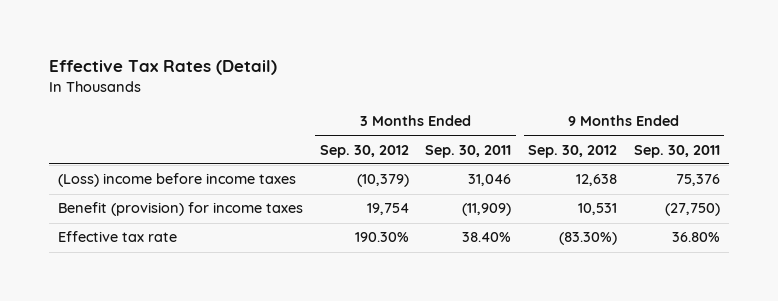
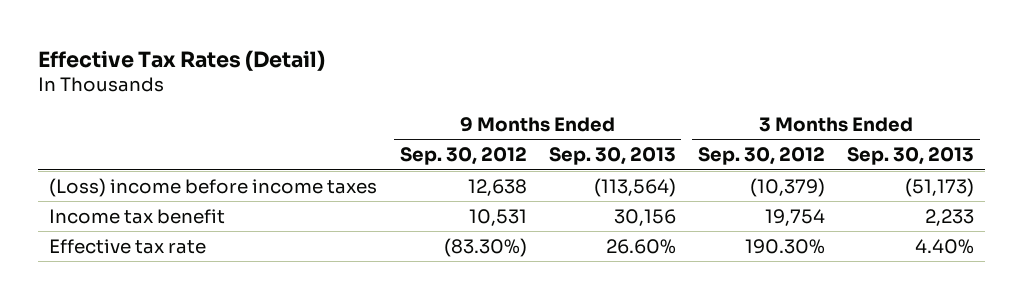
[425,144,512,158] Sep. 30, 2011 -> none
[634,144,721,158] Sep. 30, 2011 -> none
none -> [548,147,676,166] Sep. 30, 2013
none -> [847,147,975,166] Sep. 30, 2013
[57,202,303,217] Benefit (provision) for income taxes -> [49,208,226,224] Income tax benefit

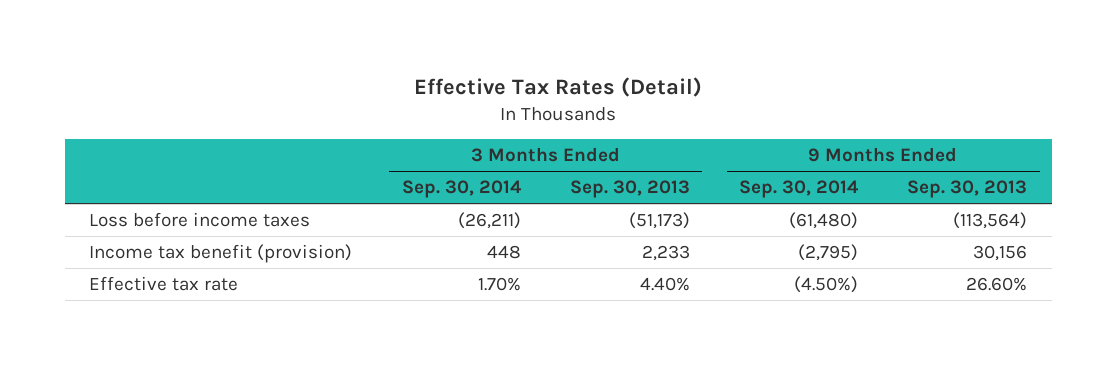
[399,147,527,166] Sep. 30, 2012 -> none
[698,147,826,166] Sep. 30, 2012 -> none
none -> [401,180,522,199] Sep. 30, 2014
none -> [739,180,860,199] Sep. 30, 2014
[49,177,378,197] (Loss) income before income taxes -> [89,212,311,228] Loss before income taxes
[49,208,226,224] Income tax benefit -> [89,244,353,264] Income tax benefit (provision)

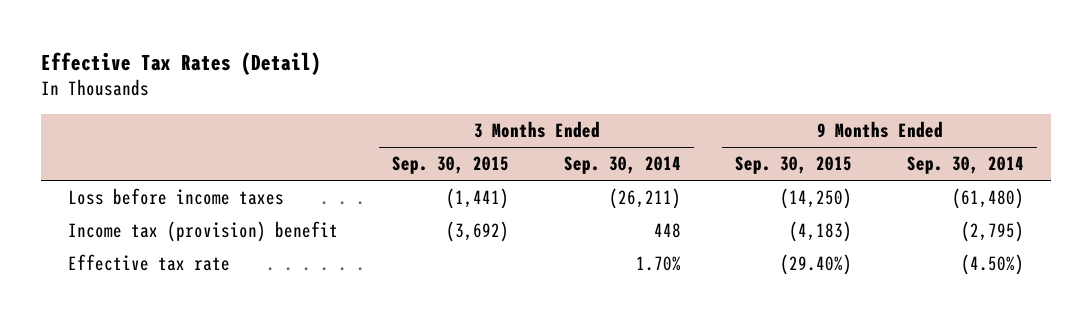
[569,180,690,199] Sep. 30, 2013 -> none
[907,180,1028,199] Sep. 30, 2013 -> none
none -> [392,156,510,175] Sep. 30, 2015
none -> [735,156,853,175] Sep. 30, 2015
[89,244,353,264] Income tax benefit (provision) -> [67,221,338,243] Income tax (provision) benefit

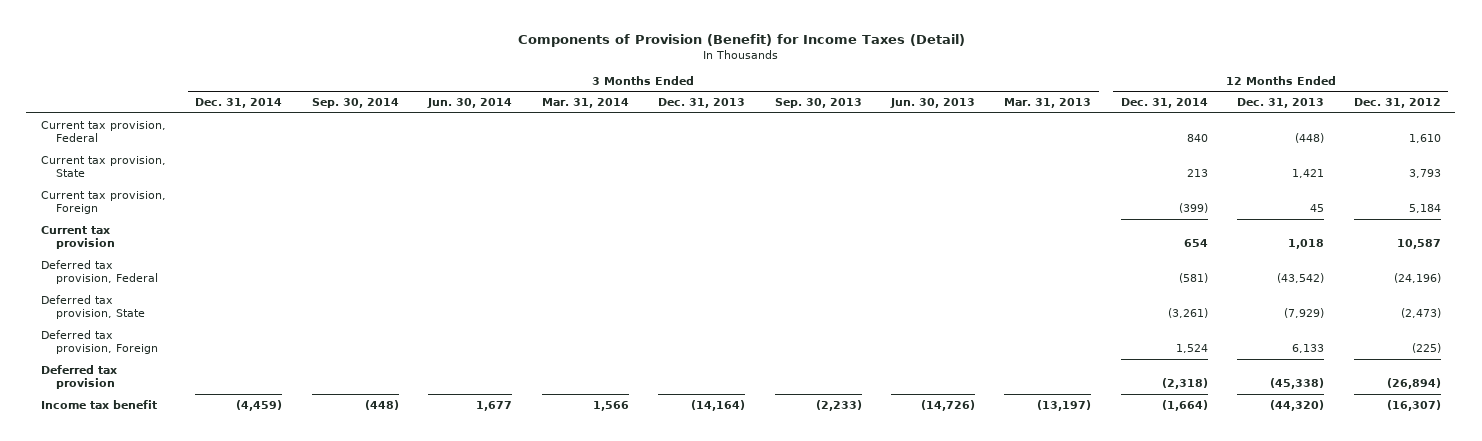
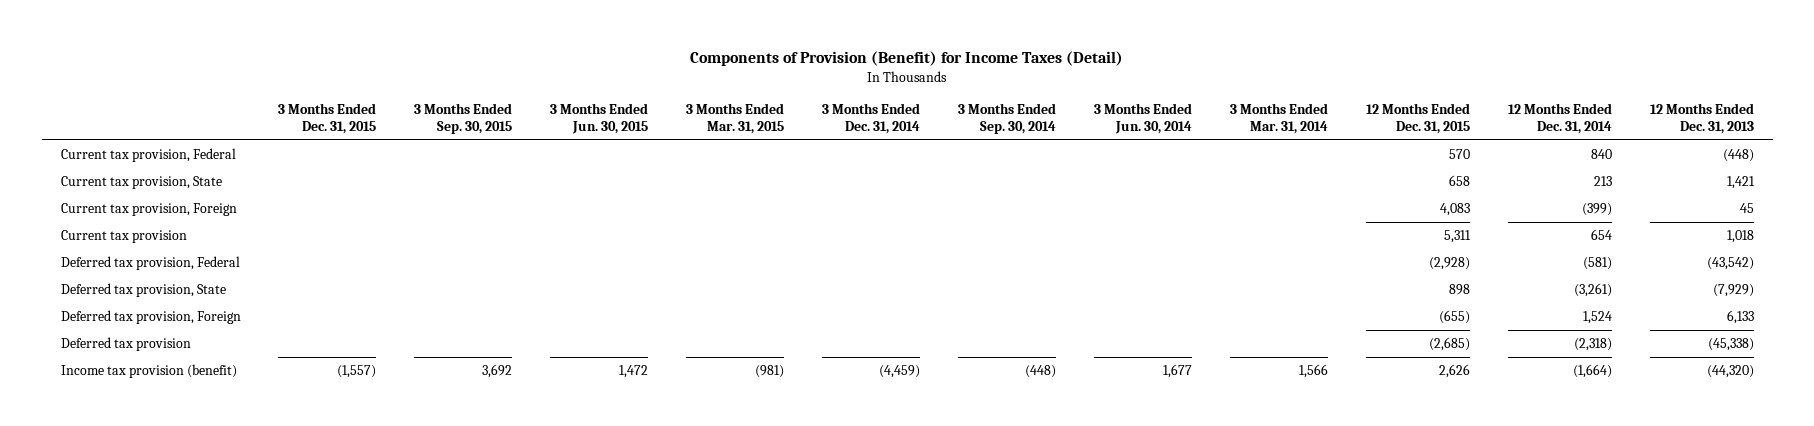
[658,98,746,109] Dec. 31, 2013 -> none
[774,98,862,109] Sep. 30, 2013 -> none
[889,98,975,109] Jun. 30, 2013 -> none
[1004,98,1092,109] Mar. 31, 2013 -> none
[1353,98,1441,109] Dec. 31, 2012 -> none
none -> [278,102,377,135] 3 Months Ended Dec. 31, 2015
none -> [414,102,513,135] 3 Months Ended Sep. 30, 2015
none -> [550,102,649,135] 3 Months Ended Jun. 30, 2015
none -> [686,102,785,135] 3 Months Ended Mar. 31, 2015
none -> [1365,102,1470,135] 12 Months Ended Dec. 31, 2015
[41,399,158,409] Income tax benefit -> [60,364,237,379] Income tax provision (benefit)

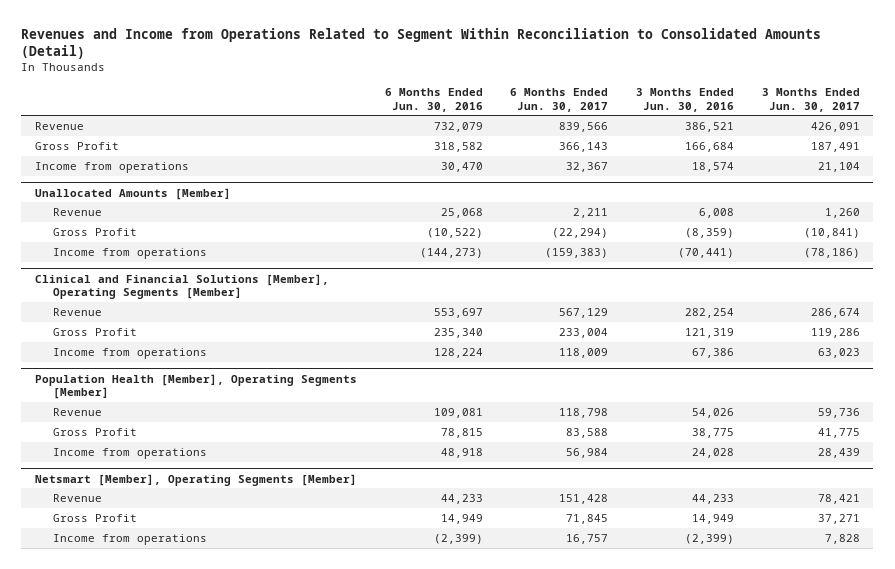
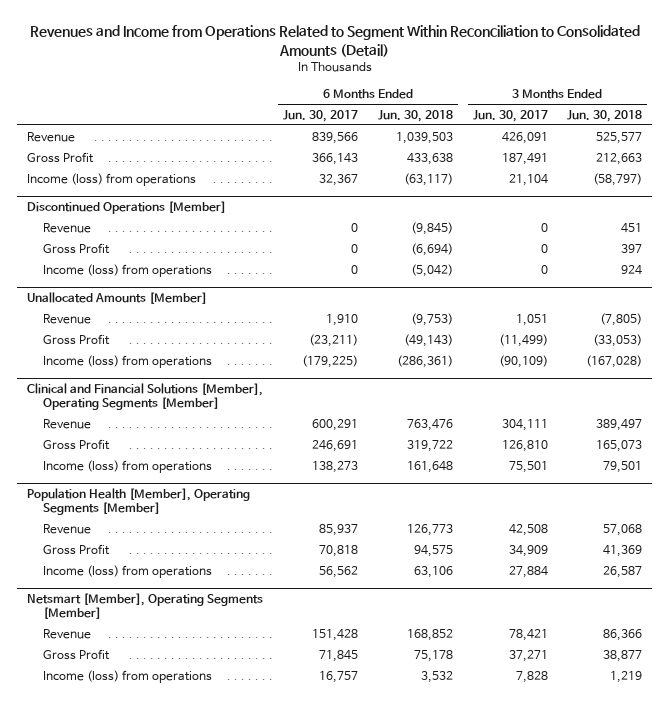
[384,88,483,112] 6 Months Ended Jun. 30, 2016 -> none
[635,88,734,112] 3 Months Ended Jun. 30, 2016 -> none
none -> [377,109,453,122] Jun. 30, 2018
none -> [567,109,643,122] Jun. 30, 2018
[35,161,190,173] Income from operations -> [27,172,197,186] Income (loss) from operations
none -> [27,200,227,214] Discontinued Operations [Member]
none -> [43,222,92,233] Revenue
none -> [43,242,111,254] Gross Profit
none -> [43,263,213,277] Income (loss) from operations
[573,207,609,218] 2,211 -> [325,313,358,326] 1,910
[824,207,860,218] 1,260 -> [515,313,548,326] 1,051
[552,227,609,238] (22,294) -> [308,333,358,347] (23,211)
[803,227,860,238] (10,841) -> [498,333,548,347] (11,499)
[52,247,207,259] Income from operations -> [43,354,213,368] Income (loss) from operations
[545,247,609,258] (159,383) -> [301,354,358,368] (179,225)
[803,247,860,258] (78,186) -> [498,354,548,368] (90,109)
[559,307,609,318] 567,129 -> [311,418,358,431] 600,291
[810,307,860,318] 286,674 -> [501,418,548,431] 304,111
[559,327,609,338] 233,004 -> [311,439,358,452] 246,691
[810,327,860,338] 119,286 -> [501,439,548,452] 126,810
[52,347,207,359] Income from operations -> [43,459,213,473] Income (loss) from operations
[559,347,609,358] 118,009 -> [311,460,358,473] 138,273
[817,347,860,358] 63,023 -> [508,460,548,473] 75,501
[559,407,609,418] 118,798 -> [318,523,358,536] 85,937
[817,407,860,418] 59,736 -> [508,523,548,536] 42,508
[566,427,609,438] 83,588 -> [318,544,358,557] 70,818
[817,427,860,438] 41,775 -> [508,544,548,557] 34,909
[52,447,207,459] Income from operations -> [43,564,213,578] Income (loss) from operations
[566,447,609,458] 56,984 -> [318,565,358,578] 56,562
[817,447,860,458] 28,439 -> [508,565,548,578] 27,884
[52,533,207,545] Income from operations -> [43,669,213,683] Income (loss) from operations

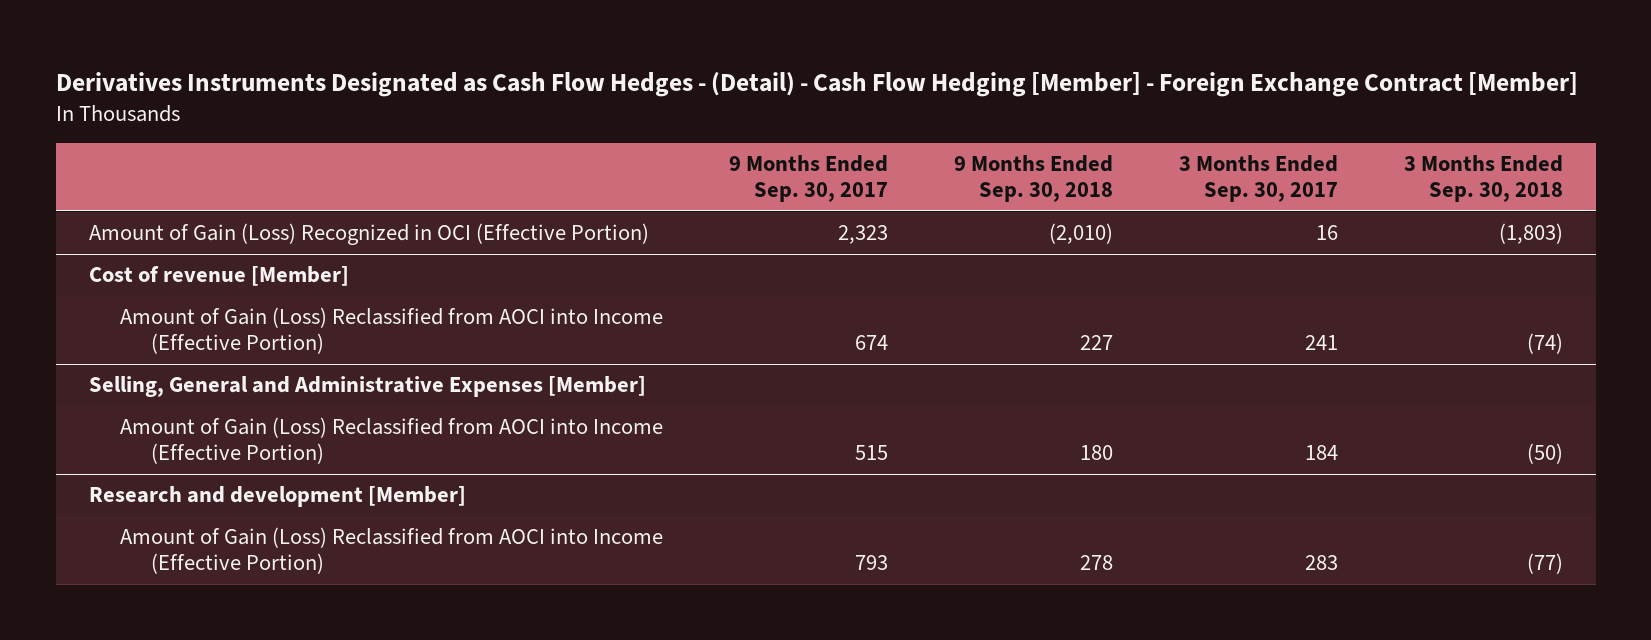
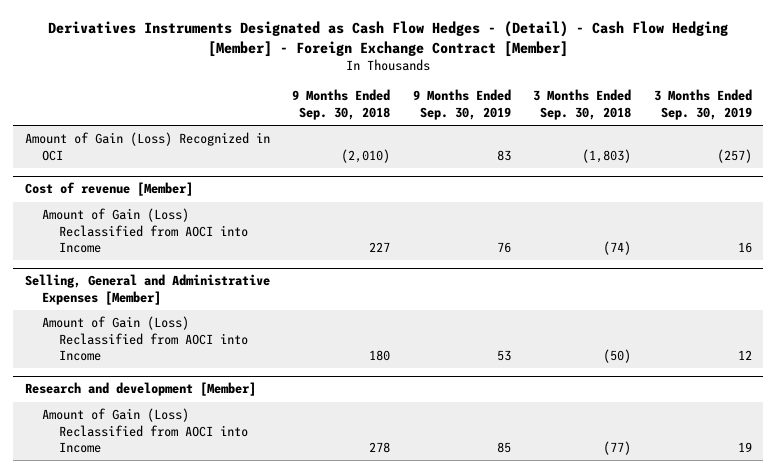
[728,155,888,203] 9 Months Ended Sep. 30, 2017 -> none
[1178,155,1338,203] 3 Months Ended Sep. 30, 2017 -> none
none -> [412,89,511,120] 9 Months Ended Sep. 30, 2019
none -> [653,89,752,120] 3 Months Ended Sep. 30, 2019
[88,223,649,246] Amount of Gain (Loss) Recognized in OCI (Effective Portion) -> [24,132,270,161] Amount of Gain (Loss) Recognized in OCI
[119,307,663,355] Amount of Gain (Loss) Reclassified from AOCI into Income (Effective Portion) -> [41,208,248,253] Amount of Gain (Loss) Reclassified from AOCI into Income
[119,417,663,465] Amount of Gain (Loss) Reclassified from AOCI into Income (Effective Portion) -> [41,316,248,361] Amount of Gain (Loss) Reclassified from AOCI into Income
[119,527,663,575] Amount of Gain (Loss) Reclassified from AOCI into Income (Effective Portion) -> [41,408,248,453] Amount of Gain (Loss) Reclassified from AOCI into Income

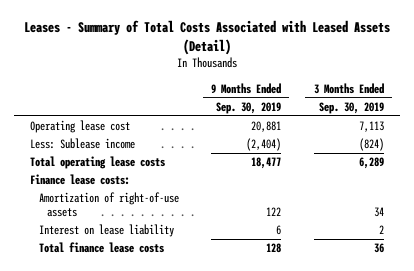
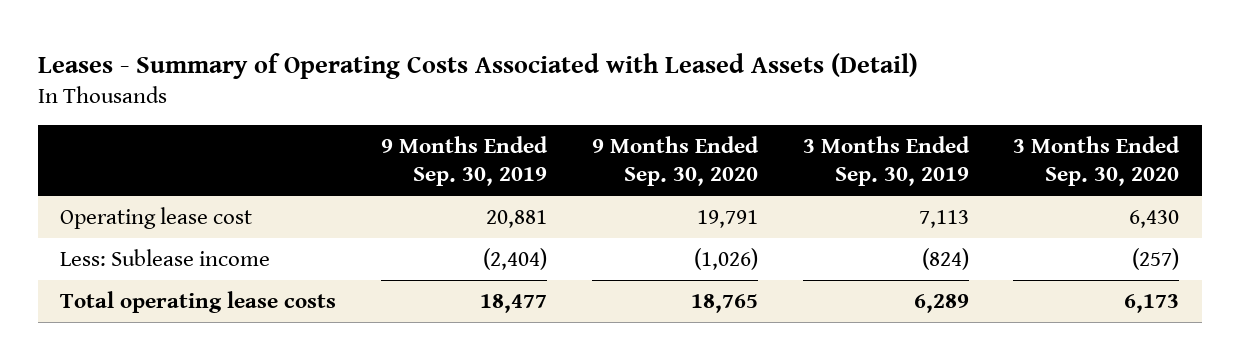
[23,20,390,56] Leases - Summary of Total Costs Associated with Leased Assets (Detail) -> [38,52,919,79] Leases - Summary of Operating Costs Associated with Leased Assets (Detail)
none -> [591,136,759,187] 9 Months Ended Sep. 30, 2020
none -> [1013,136,1181,187] 3 Months Ended Sep. 30, 2020
[30,174,131,186] Finance lease costs: -> none
[38,192,179,218] Amortization of right-of-use assets -> none
[38,224,174,238] Interest on lease liability -> none
[38,242,164,254] Total finance lease costs -> none

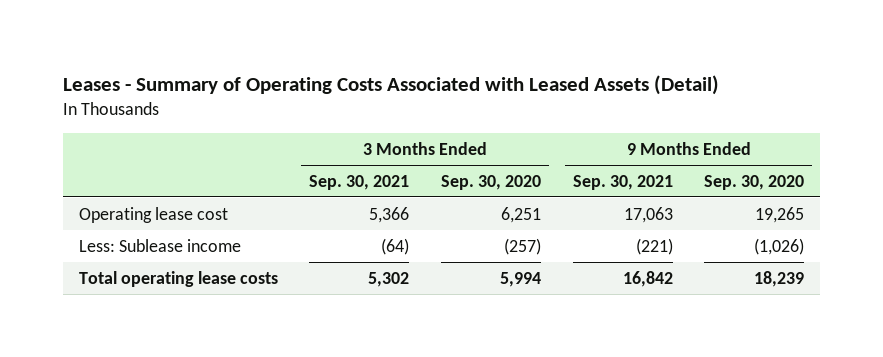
[381,136,549,187] 9 Months Ended Sep. 30, 2019 -> none
[802,136,970,187] 3 Months Ended Sep. 30, 2019 -> none
none -> [309,174,410,190] Sep. 30, 2021
none -> [572,174,673,190] Sep. 30, 2021
[696,209,758,228] 19,791 -> [755,206,805,223] 19,265
[1129,209,1180,228] 6,430 -> [500,206,541,223] 6,251
[690,293,758,313] 18,765 -> [754,270,805,287] 18,239
[1124,293,1180,313] 6,173 -> [499,271,541,287] 5,994

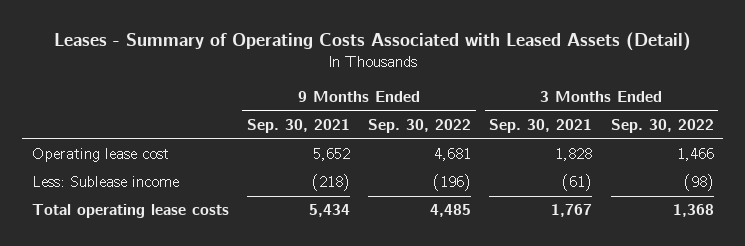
[440,174,541,190] Sep. 30, 2020 -> none
[704,174,805,190] Sep. 30, 2020 -> none
none -> [368,118,472,133] Sep. 30, 2022
none -> [610,118,714,133] Sep. 30, 2022
[369,206,410,223] 5,366 -> [555,148,593,162] 1,828
[623,206,673,223] 17,063 -> [312,148,350,162] 5,652
[381,237,410,255] (64) -> [562,174,593,192] (61)
[635,237,673,255] (221) -> [311,174,350,192] (218)
[368,271,410,287] 5,302 -> [551,204,593,218] 1,767
[622,270,673,287] 16,842 -> [308,204,350,218] 5,434

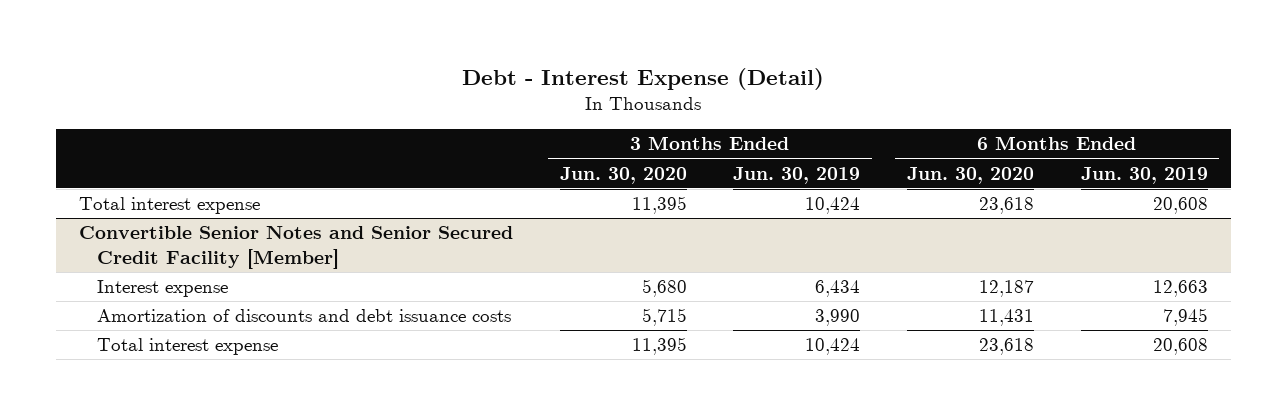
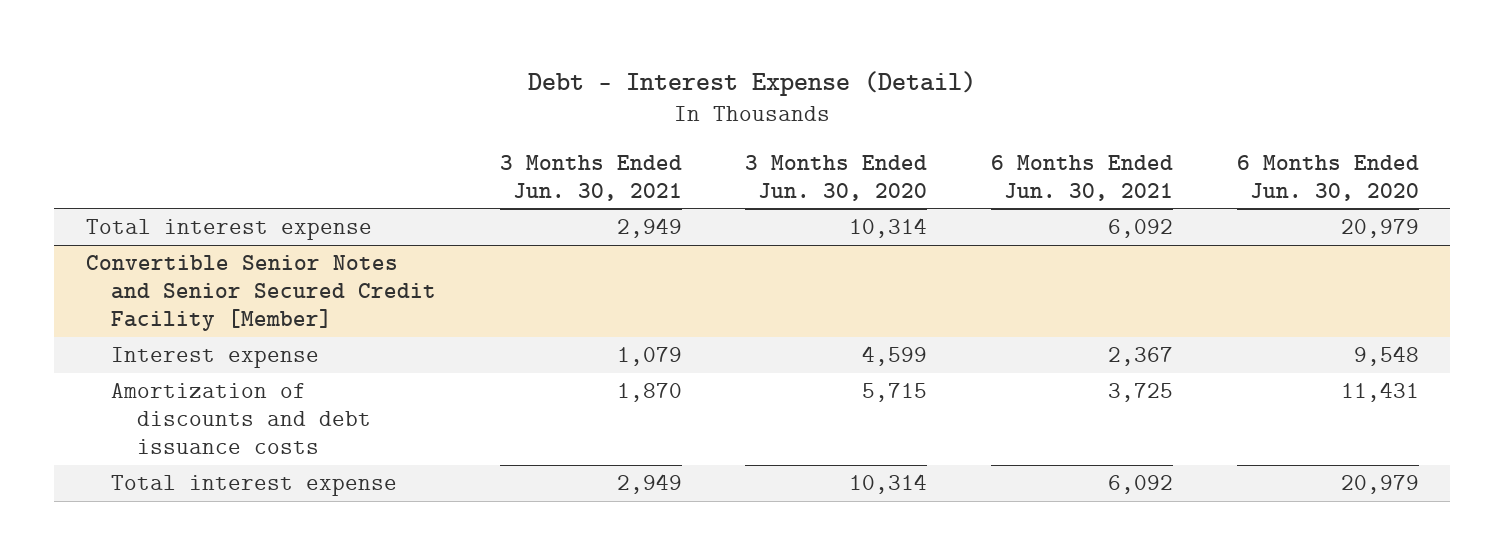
[733,166,861,184] Jun. 30, 2019 -> none
[1080,166,1208,184] Jun. 30, 2019 -> none
none -> [499,154,682,201] 3 Months Ended Jun. 30, 2021
none -> [990,154,1173,201] 6 Months Ended Jun. 30, 2021
[631,196,687,215] 11,395 -> [849,217,928,238] 10,314
[979,197,1035,215] 23,618 -> [1340,218,1419,238] 20,979
[641,279,687,298] 5,680 -> [862,345,928,366] 4,599
[979,280,1035,298] 12,187 -> [1353,345,1419,366] 9,548
[631,337,687,356] 11,395 -> [849,473,928,494] 10,314
[979,338,1035,356] 23,618 -> [1340,474,1419,494] 20,979

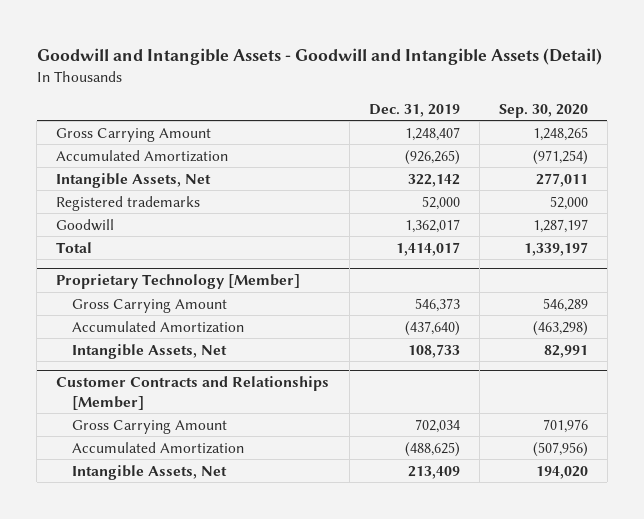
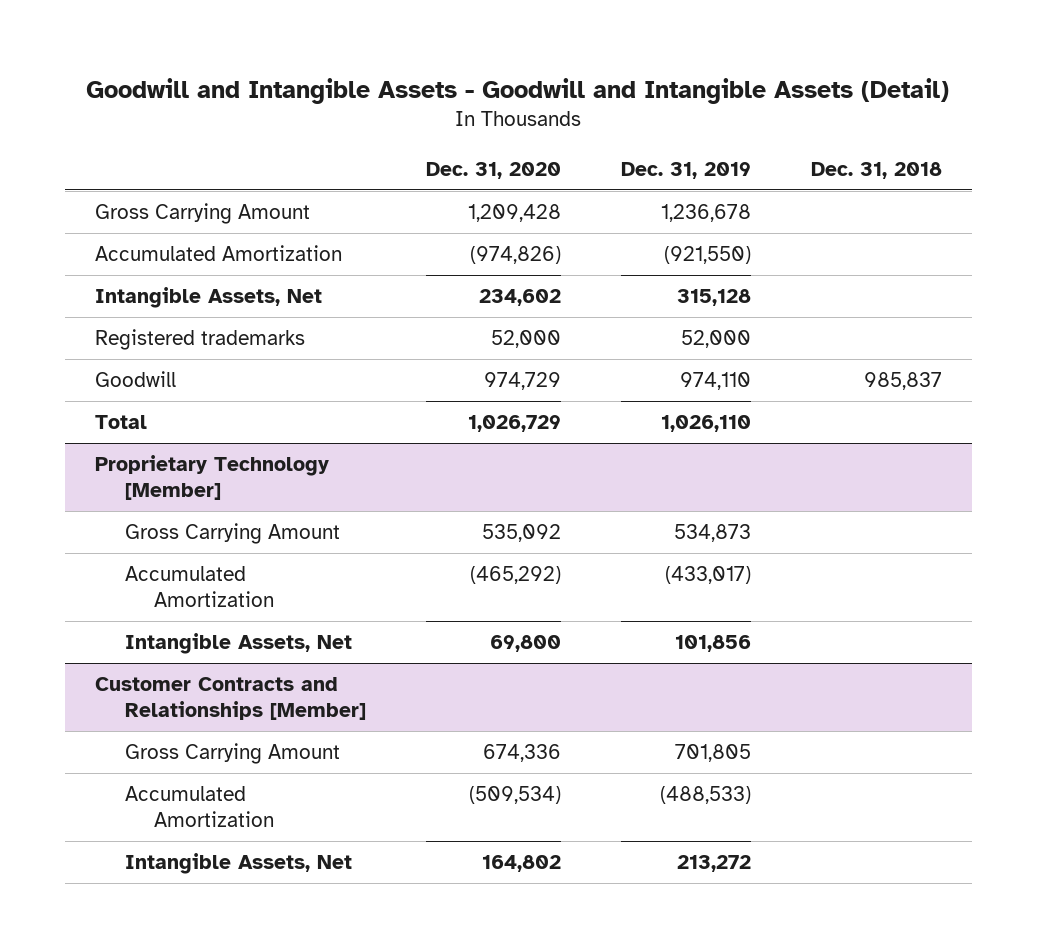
[498,103,588,118] Sep. 30, 2020 -> none
none -> [425,161,561,179] Dec. 31, 2020
none -> [810,161,942,179] Dec. 31, 2018
[404,126,460,141] 1,248,407 -> [660,204,751,223] 1,236,678
[404,149,460,165] (926,265) -> [663,246,751,265] (921,550)
[407,173,460,187] 322,142 -> [676,289,751,307] 315,128
[404,218,460,233] 1,362,017 -> [679,372,751,391] 974,110
[395,241,460,256] 1,414,017 -> [660,415,751,433] 1,026,110
[414,297,460,312] 546,373 -> [673,524,751,543] 534,873
[404,320,460,336] (437,640) -> [664,566,751,585] (433,017)
[407,343,460,358] 108,733 -> [674,635,751,653] 101,856
[414,418,460,433] 702,034 -> [674,744,751,763] 701,805
[404,441,460,457] (488,625) -> [659,786,751,805] (488,533)
[407,465,460,479] 213,409 -> [676,855,751,873] 213,272

